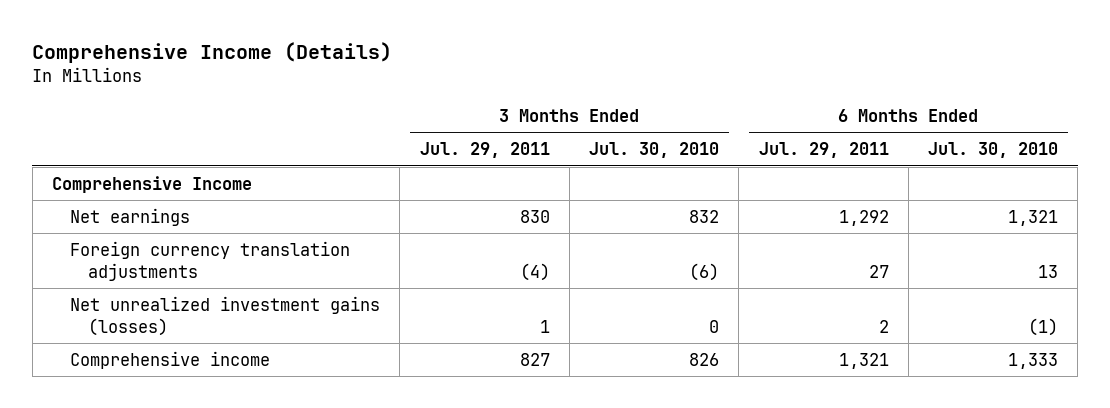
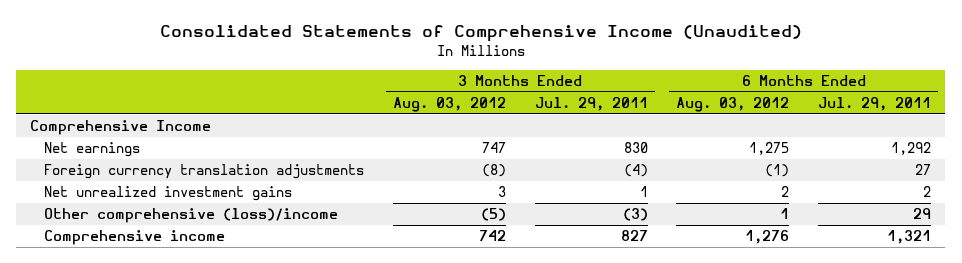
[32,41,393,63] Comprehensive Income (Details) -> [159,25,802,43] Consolidated Statements of Comprehensive Income (Unaudited)
[589,142,720,159] Jul. 30, 2010 -> none
[928,142,1059,159] Jul. 30, 2010 -> none
none -> [392,96,506,112] Aug. 03, 2012
none -> [676,96,790,112] Aug. 03, 2012
[70,295,381,336] Net unrealized investment gains (losses) -> [44,186,293,202] Net unrealized investment gains
none -> [44,208,339,224] Other comprehensive (loss)/income

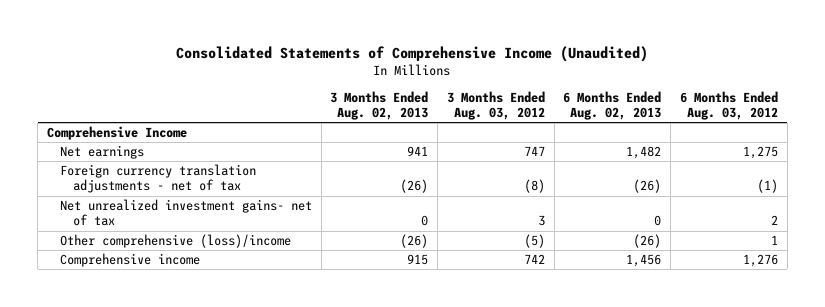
[534,96,648,111] Jul. 29, 2011 -> none
[818,96,932,111] Jul. 29, 2011 -> none
none -> [330,90,429,120] 3 Months Ended Aug. 02, 2013
none -> [563,90,662,120] 6 Months Ended Aug. 02, 2013
[44,164,365,180] Foreign currency translation adjustments -> [60,164,257,194] Foreign currency translation adjustments - net of tax
[44,186,293,202] Net unrealized investment gains -> [60,199,313,227] Net unrealized investment gains- net of tax

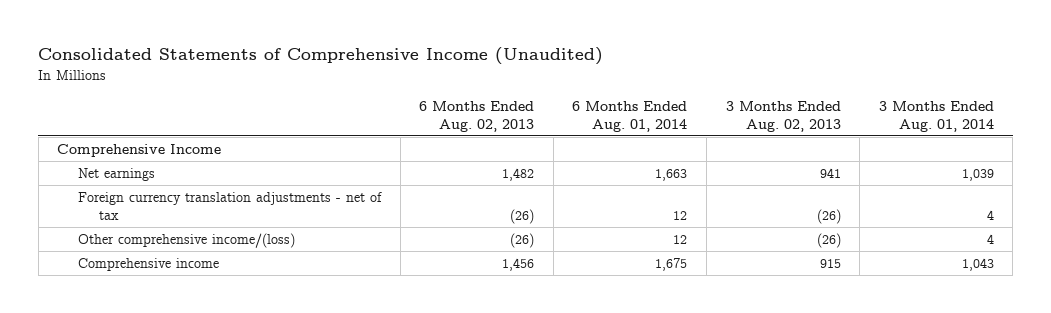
[446,90,545,120] 3 Months Ended Aug. 03, 2012 -> none
[679,90,778,120] 6 Months Ended Aug. 03, 2012 -> none
none -> [572,100,688,132] 6 Months Ended Aug. 01, 2014
none -> [878,100,994,132] 3 Months Ended Aug. 01, 2014
[60,199,313,227] Net unrealized investment gains- net of tax -> none
[60,234,292,249] Other comprehensive (loss)/income -> [78,232,296,248] Other comprehensive income/(loss)

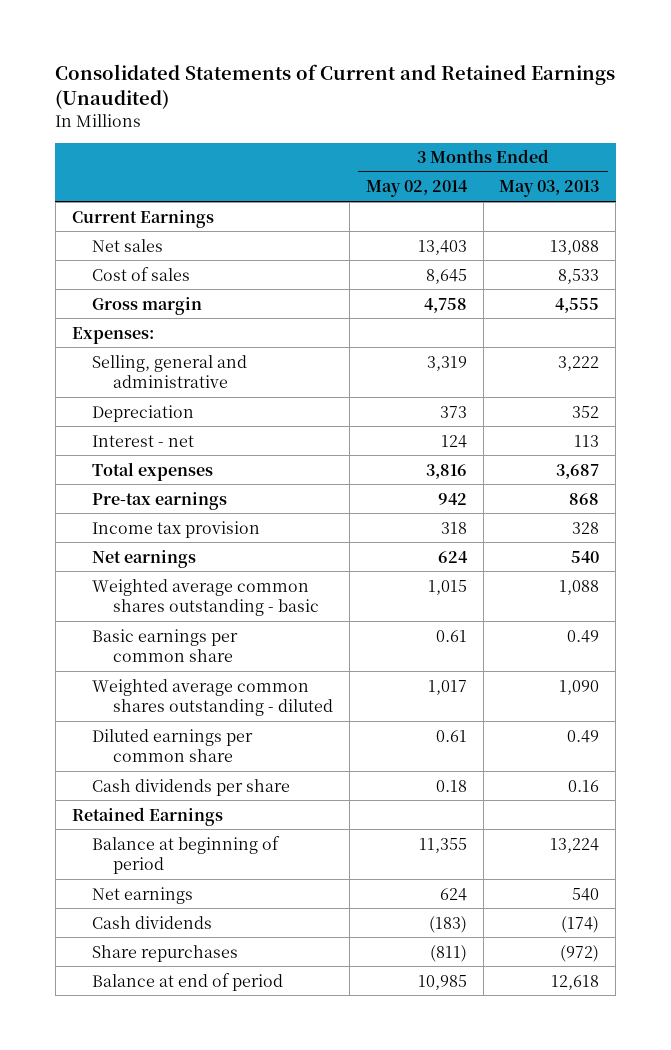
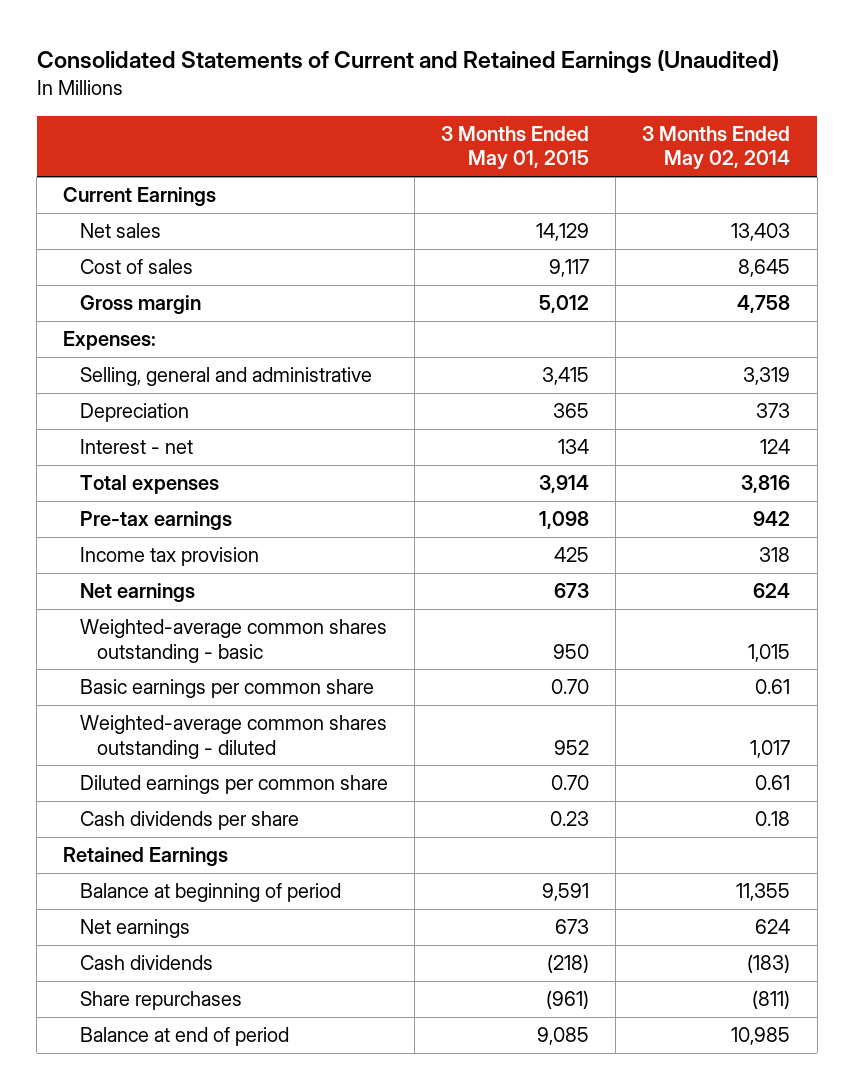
[499,180,600,198] May 03, 2013 -> none
none -> [441,125,590,171] 3 Months Ended May 01, 2015
[92,578,320,617] Weighted average common shares outstanding - basic -> [80,619,388,663] Weighted-average common shares outstanding - basic
[92,678,334,717] Weighted average common shares outstanding - diluted -> [80,715,388,759] Weighted-average common shares outstanding - diluted

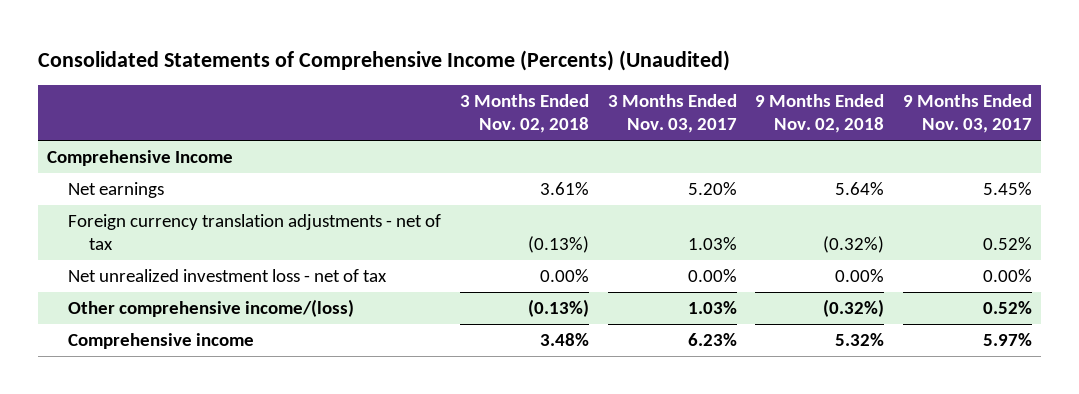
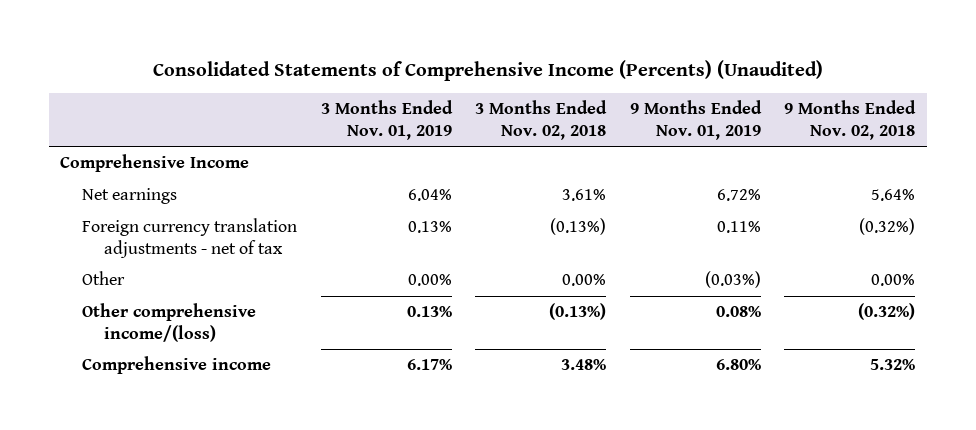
[607,94,737,134] 3 Months Ended Nov. 03, 2017 -> none
[902,94,1032,134] 9 Months Ended Nov. 03, 2017 -> none
none -> [320,100,453,140] 3 Months Ended Nov. 01, 2019
none -> [629,100,762,140] 9 Months Ended Nov. 01, 2019
[68,269,388,283] Net unrealized investment loss - net of tax -> none
none -> [82,271,126,286] Other

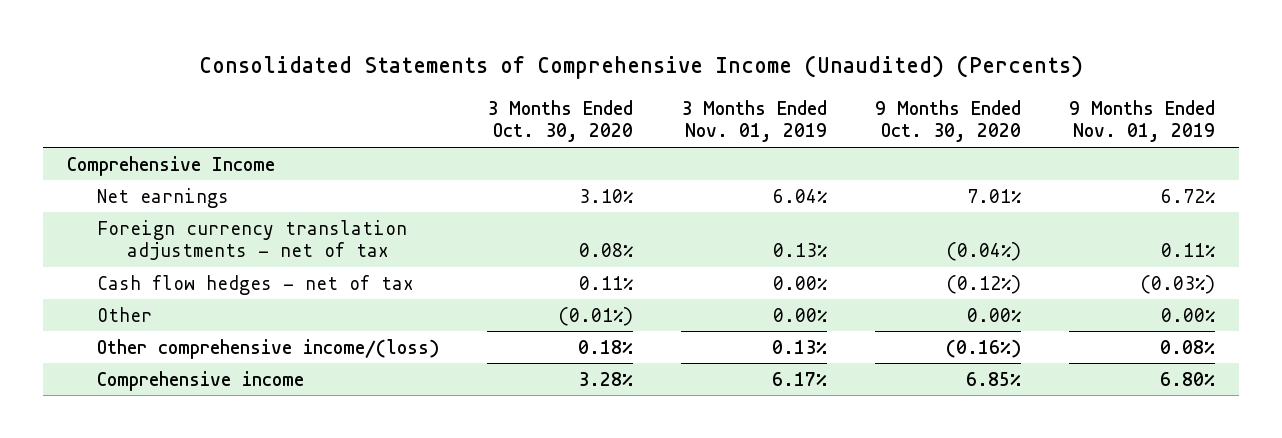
[152,59,823,81] Consolidated Statements of Comprehensive Income (Percents) (Unaudited) -> [198,54,1083,79] Consolidated Statements of Comprehensive Income (Unaudited) (Percents)
[475,100,608,140] 3 Months Ended Nov. 02, 2018 -> none
[784,100,917,140] 9 Months Ended Nov. 02, 2018 -> none
none -> [487,99,634,143] 3 Months Ended Oct. 30, 2020
none -> [874,99,1021,143] 9 Months Ended Oct. 30, 2020
none -> [97,274,415,295] Cash flow hedges - net of tax
[704,271,761,289] (0.03%) -> [1160,307,1216,322] 0.00%

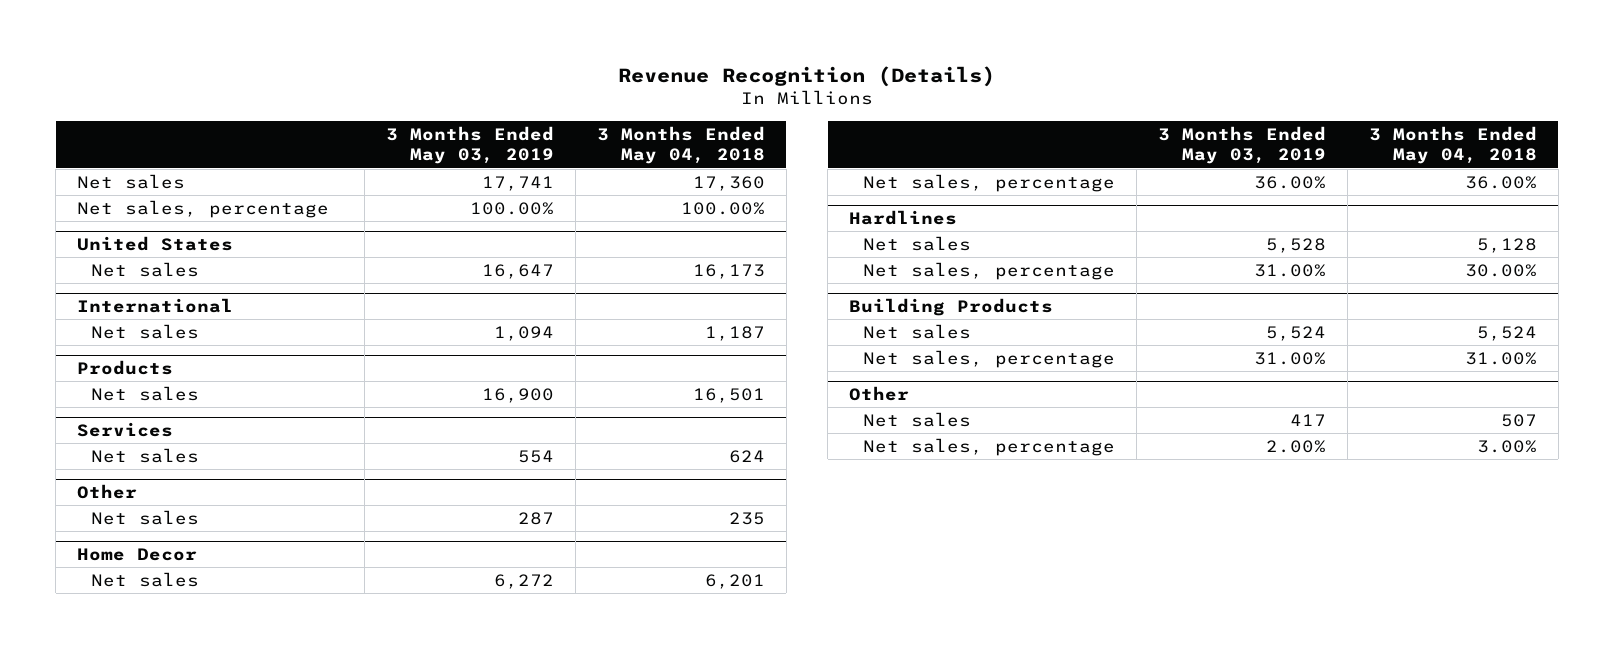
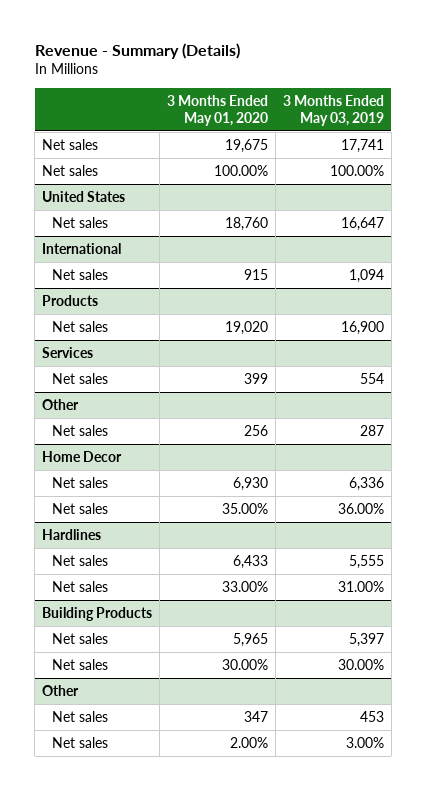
[617,65,995,87] Revenue Recognition (Details) -> [34,43,240,60] Revenue - Summary (Details)
[596,125,765,165] 3 Months Ended May 04, 2018 -> none
none -> [167,94,269,127] 3 Months Ended May 01, 2020
[77,199,330,218] Net sales, percentage -> [42,164,99,176] Net sales
[494,573,555,589] 6,272 -> [348,476,384,491] 6,336
[863,173,1116,192] Net sales, percentage -> [51,502,108,514] Net sales
[1266,237,1327,253] 5,528 -> [348,554,384,569] 5,555
[863,261,1116,280] Net sales, percentage -> [51,580,108,592] Net sales
[1266,325,1327,341] 5,524 -> [348,632,384,647] 5,397
[863,349,1116,368] Net sales, percentage -> [51,658,108,670] Net sales
[1254,351,1327,365] 31.00% -> [337,658,384,670] 30.00%
[1290,413,1327,426] 417 -> [359,710,384,722] 453
[863,437,1116,456] Net sales, percentage -> [51,736,108,748] Net sales
[1266,439,1327,453] 2.00% -> [345,736,384,748] 3.00%

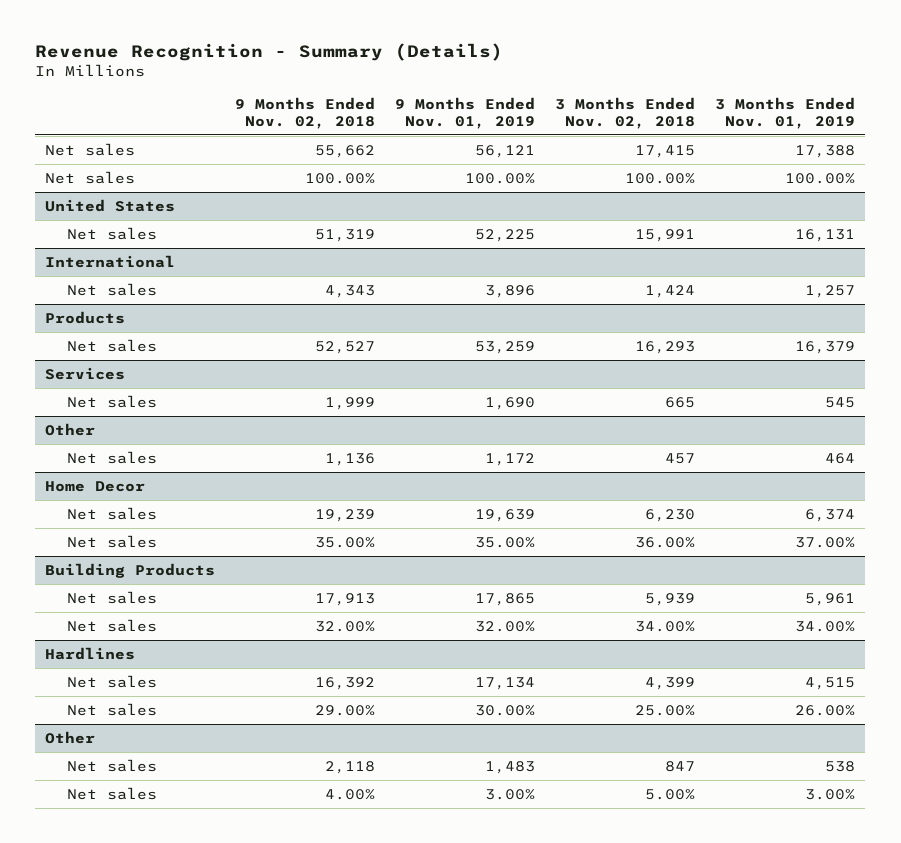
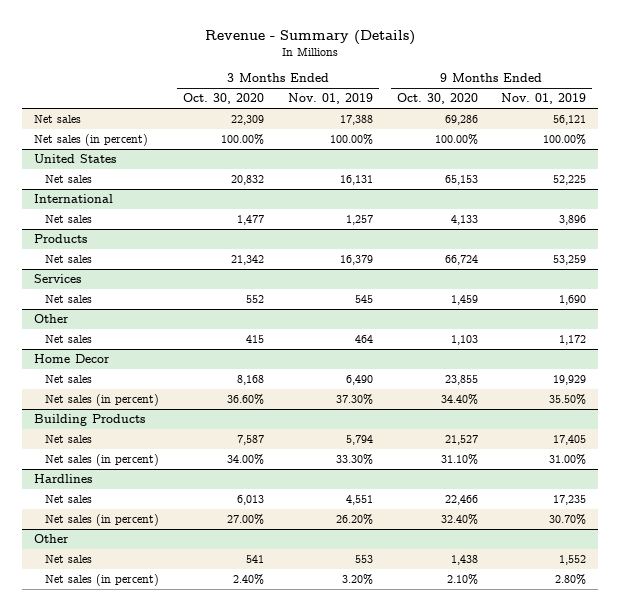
[35,43,504,62] Revenue Recognition - Summary (Details) -> [205,30,416,46] Revenue - Summary (Details)
[235,97,376,130] 9 Months Ended Nov. 02, 2018 -> none
[555,97,696,130] 3 Months Ended Nov. 02, 2018 -> none
none -> [183,93,265,105] Oct. 30, 2020
none -> [396,93,478,105] Oct. 30, 2020
[45,170,136,184] Net sales -> [33,134,148,147] Net sales (in percent)
[475,508,536,522] 19,639 -> [553,375,587,386] 19,929
[805,508,856,522] 6,374 -> [345,375,373,386] 6,490
[66,534,157,548] Net sales -> [45,394,160,407] Net sales (in percent)
[475,536,536,548] 35.00% -> [549,394,587,406] 35.50%
[795,536,856,548] 37.00% -> [335,394,373,406] 37.30%
[475,592,536,606] 17,865 -> [553,435,587,446] 17,405
[805,592,856,606] 5,961 -> [345,435,373,446] 5,794
[66,618,157,632] Net sales -> [45,454,160,467] Net sales (in percent)
[475,620,536,632] 32.00% -> [549,454,587,466] 31.00%
[795,620,856,632] 34.00% -> [335,454,373,466] 33.30%
[475,676,536,690] 17,134 -> [553,495,587,506] 17,235
[805,676,856,690] 4,515 -> [345,495,373,506] 4,551
[66,702,157,716] Net sales -> [45,514,160,527] Net sales (in percent)
[475,704,536,716] 30.00% -> [549,514,587,526] 30.70%
[795,704,856,716] 26.00% -> [335,514,373,526] 26.20%
[485,760,536,774] 1,483 -> [559,555,587,566] 1,552
[825,760,856,772] 538 -> [354,555,373,564] 553
[66,786,157,800] Net sales -> [45,574,160,587] Net sales (in percent)
[485,788,536,800] 3.00% -> [555,574,587,586] 2.80%
[805,788,856,800] 3.00% -> [341,574,373,586] 3.20%

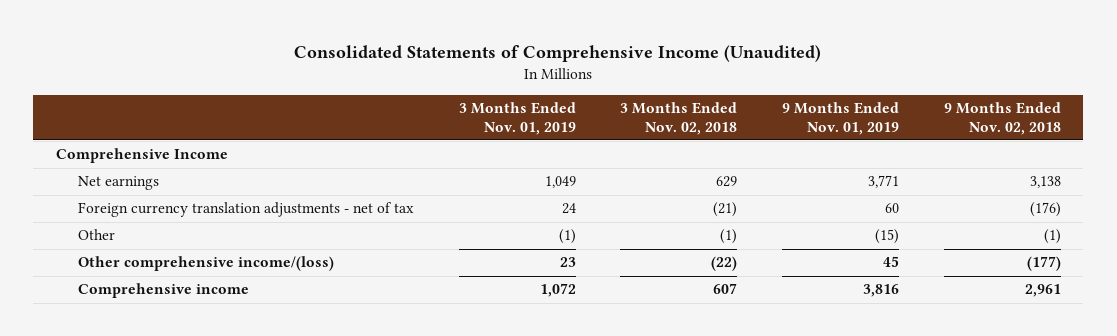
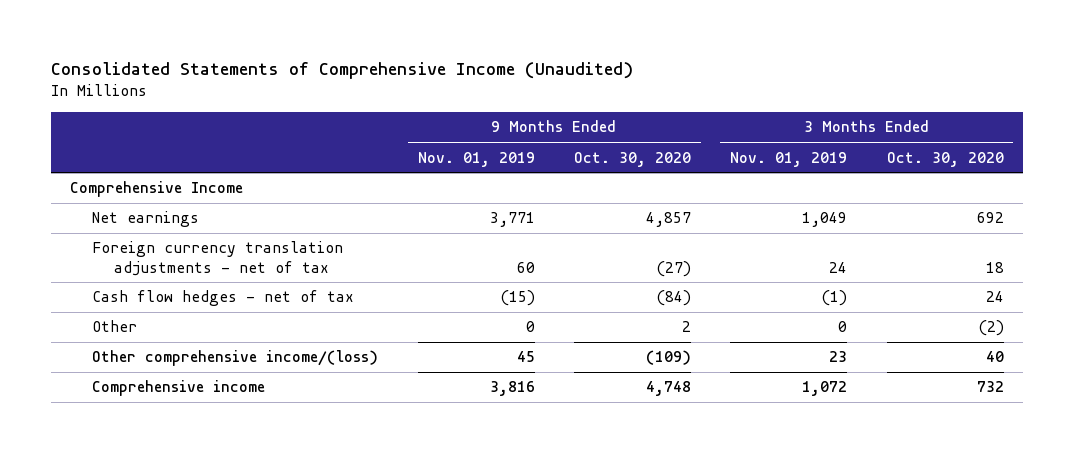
[620,101,738,135] 3 Months Ended Nov. 02, 2018 -> none
[943,101,1061,135] 9 Months Ended Nov. 02, 2018 -> none
none -> [573,151,691,167] Oct. 30, 2020
none -> [886,151,1004,167] Oct. 30, 2020
none -> [92,290,355,307] Cash flow hedges - net of tax
[558,229,576,245] (1) -> [838,321,848,333] 0
[875,229,900,245] (15) -> [525,321,535,333] 0

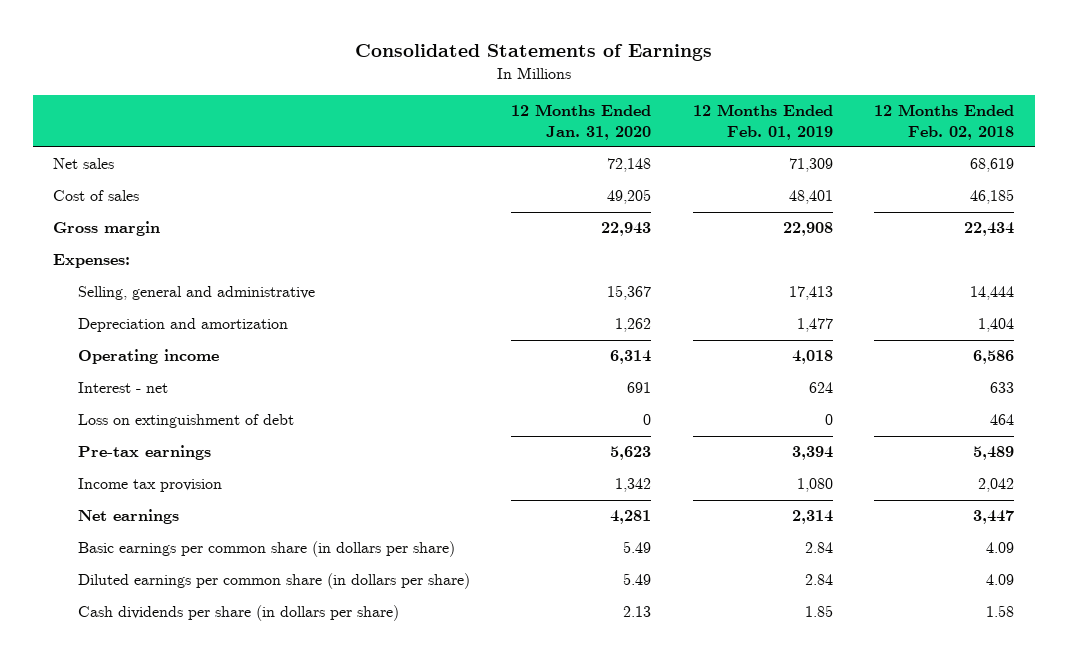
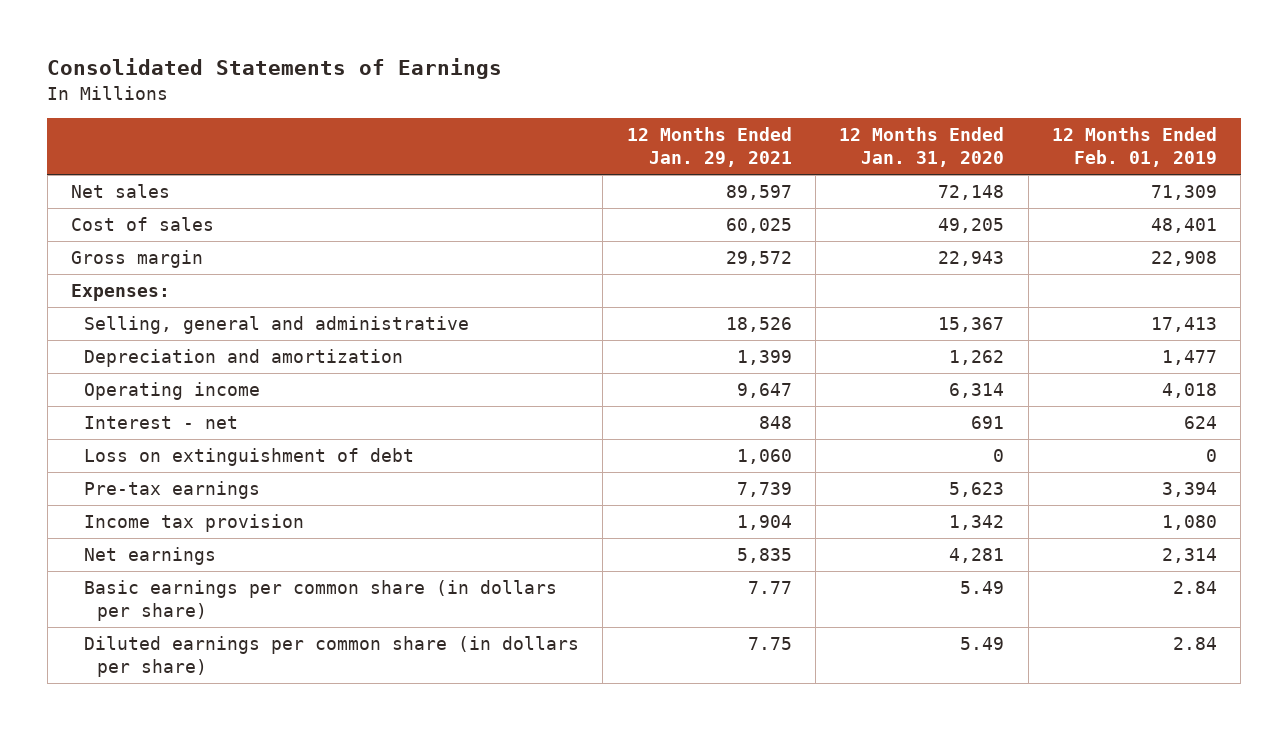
[874,104,1015,140] 12 Months Ended Feb. 02, 2018 -> none
none -> [626,127,792,168] 12 Months Ended Jan. 29, 2021
[77,605,399,622] Cash dividends per share (in dollars per share) -> none

